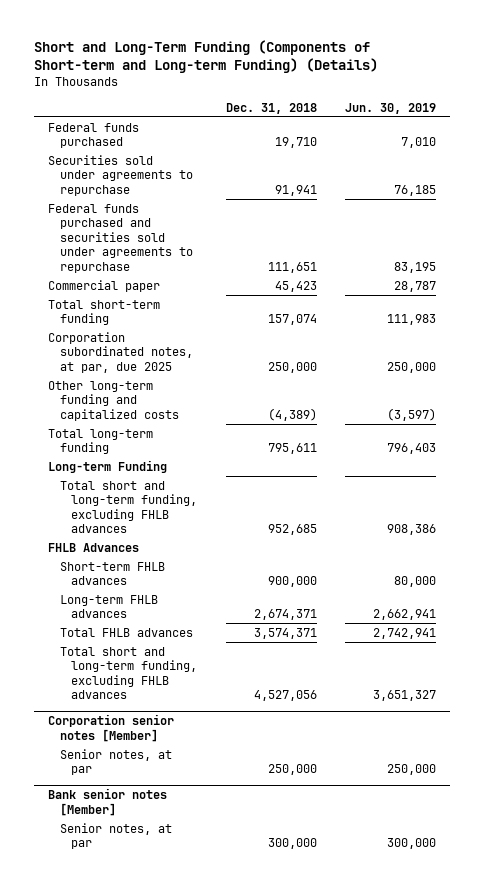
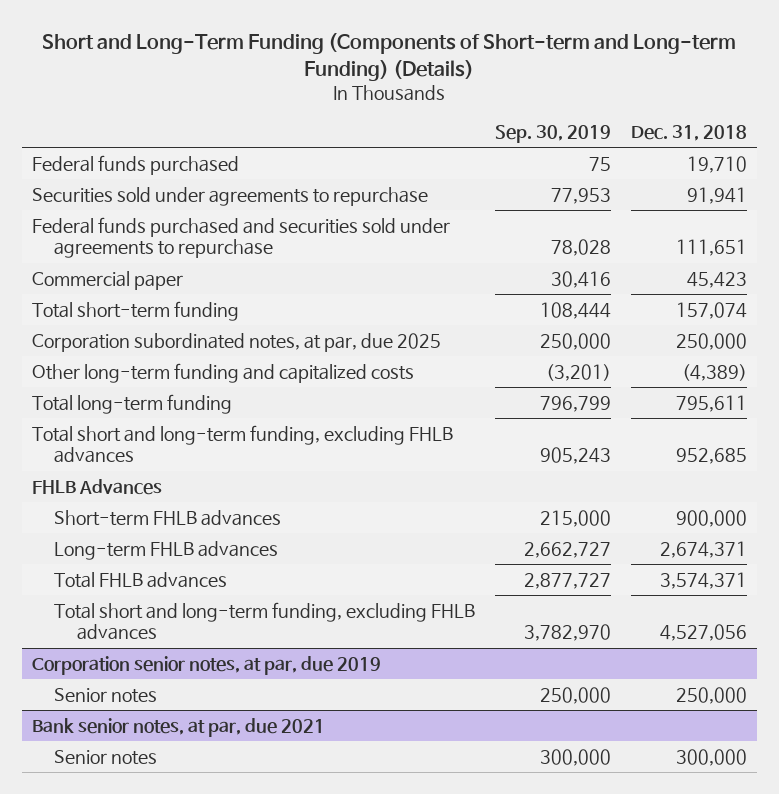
[345,102,437,114] Jun. 30, 2019 -> none
none -> [495,125,612,144] Sep. 30, 2019
[47,459,167,473] Long-term Funding -> none
[47,713,174,742] Corporation senior notes [Member] -> [31,655,381,675] Corporation senior notes, at par, due 2019
[59,748,172,776] Senior notes, at par -> [54,687,158,703] Senior notes
[47,787,167,816] Bank senior notes [Member] -> [31,717,325,737] Bank senior notes, at par, due 2021
[59,822,172,850] Senior notes, at par -> [54,749,158,765] Senior notes

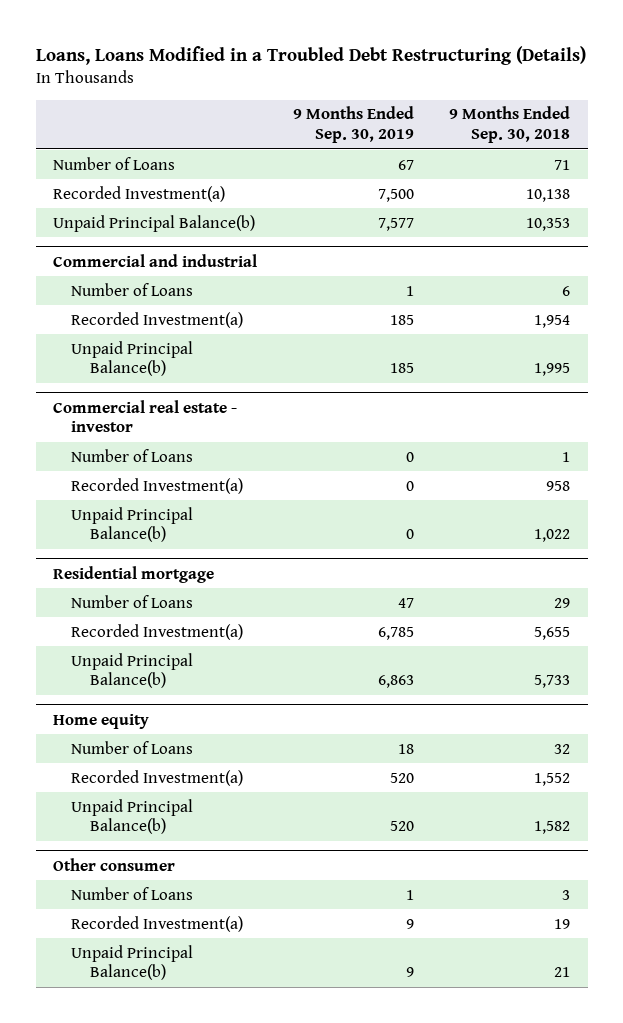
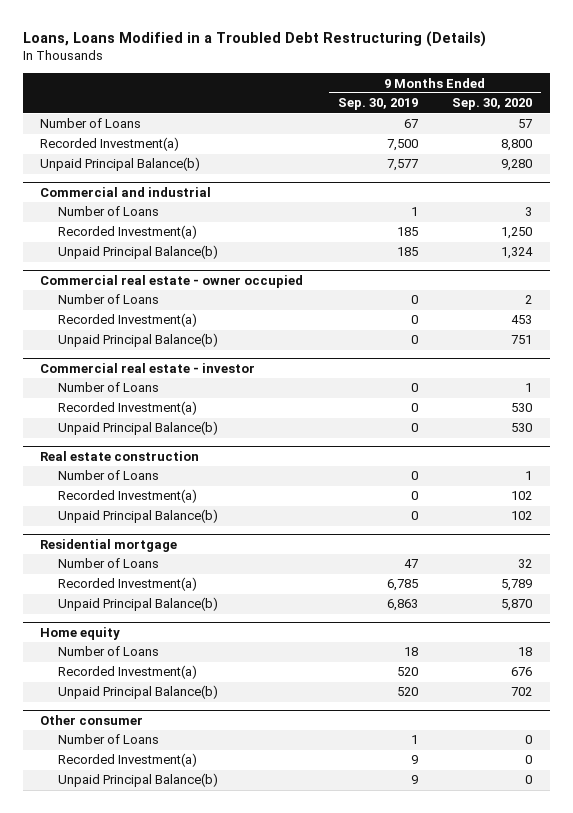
[449,106,571,144] 9 Months Ended Sep. 30, 2018 -> none
none -> [452,98,533,111] Sep. 30, 2020
none -> [40,274,304,288] Commercial real estate - owner occupied
none -> [58,294,160,305] Number of Loans
none -> [58,313,198,328] Recorded Investment(a)
none -> [58,333,219,348] Unpaid Principal Balance(b)
none -> [40,450,200,461] Real estate construction
none -> [58,470,160,481] Number of Loans
none -> [58,489,198,504] Recorded Investment(a)
none -> [58,509,219,524] Unpaid Principal Balance(b)

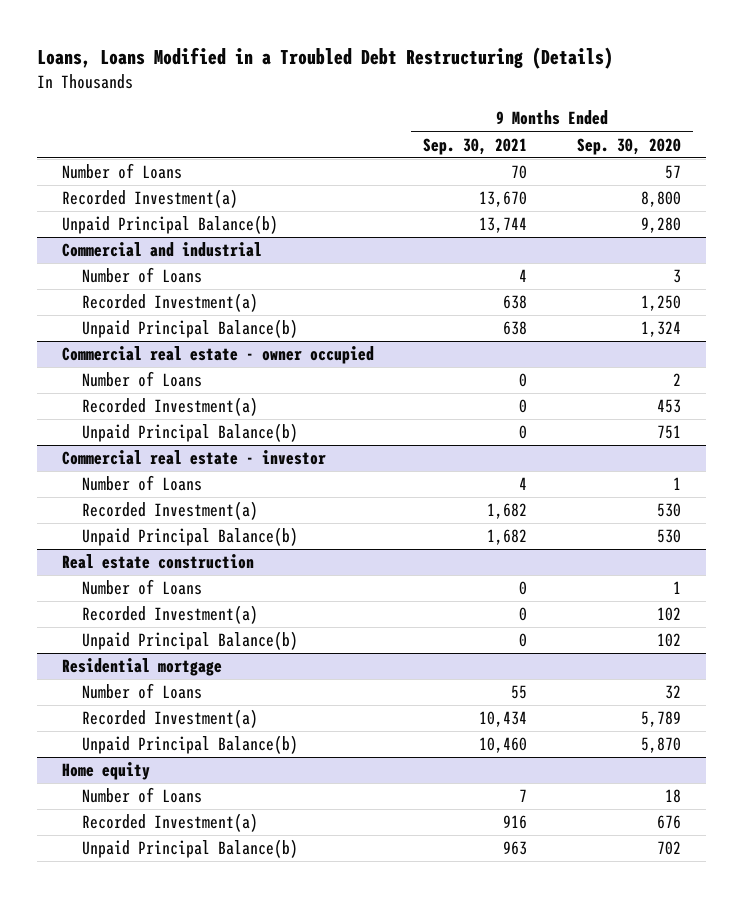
[337,98,418,111] Sep. 30, 2019 -> none
none -> [423,137,528,155] Sep. 30, 2021
[40,714,144,725] Other consumer -> none
[58,734,160,745] Number of Loans -> none
[58,753,198,768] Recorded Investment(a) -> none
[58,773,219,788] Unpaid Principal Balance(b) -> none

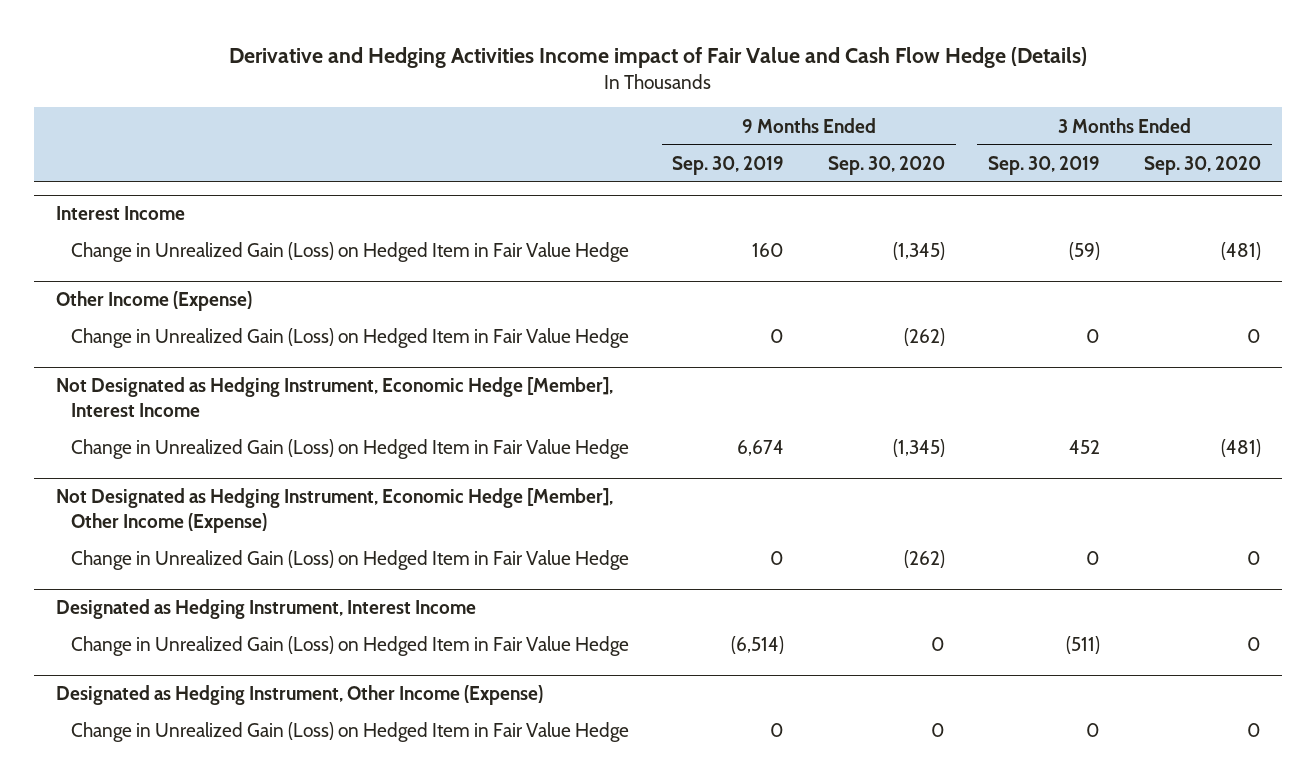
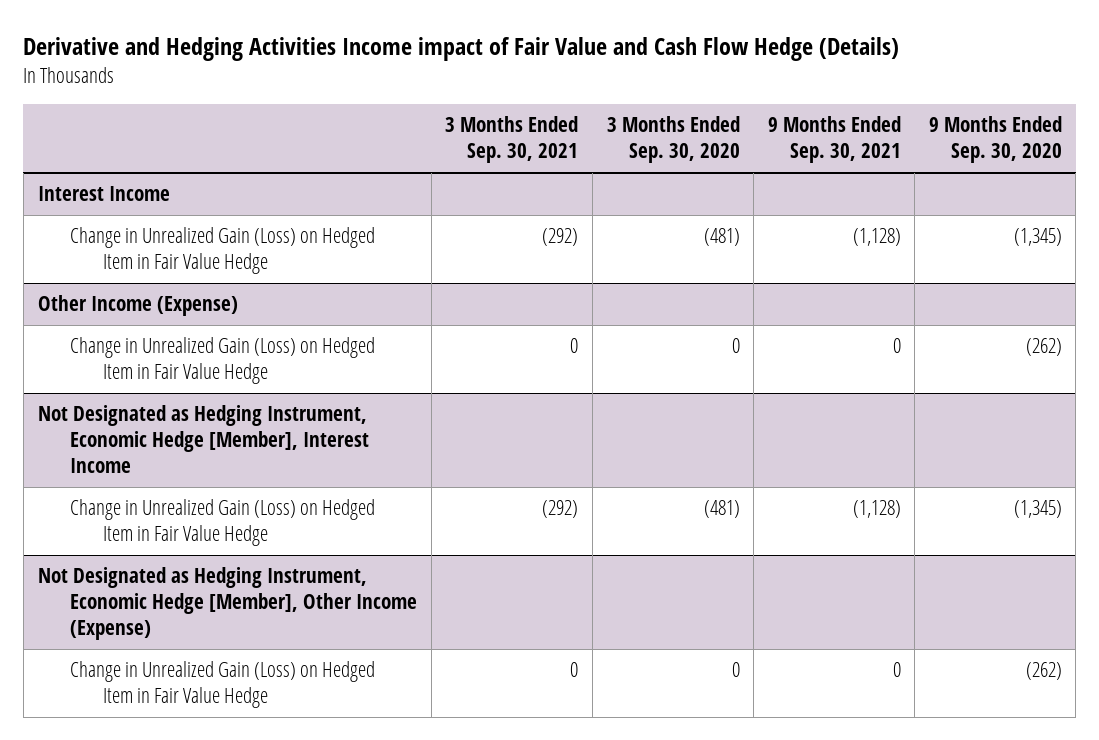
[672,155,785,175] Sep. 30, 2019 -> none
[988,155,1101,175] Sep. 30, 2019 -> none
none -> [445,116,579,164] 3 Months Ended Sep. 30, 2021
none -> [767,116,901,164] 9 Months Ended Sep. 30, 2021
[55,599,476,620] Designated as Hedging Instrument, Interest Income -> none
[70,636,629,657] Change in Unrealized Gain (Loss) on Hedged Item in Fair Value Hedge -> none
[55,685,543,706] Designated as Hedging Instrument, Other Income (Expense) -> none
[70,722,629,743] Change in Unrealized Gain (Loss) on Hedged Item in Fair Value Hedge -> none

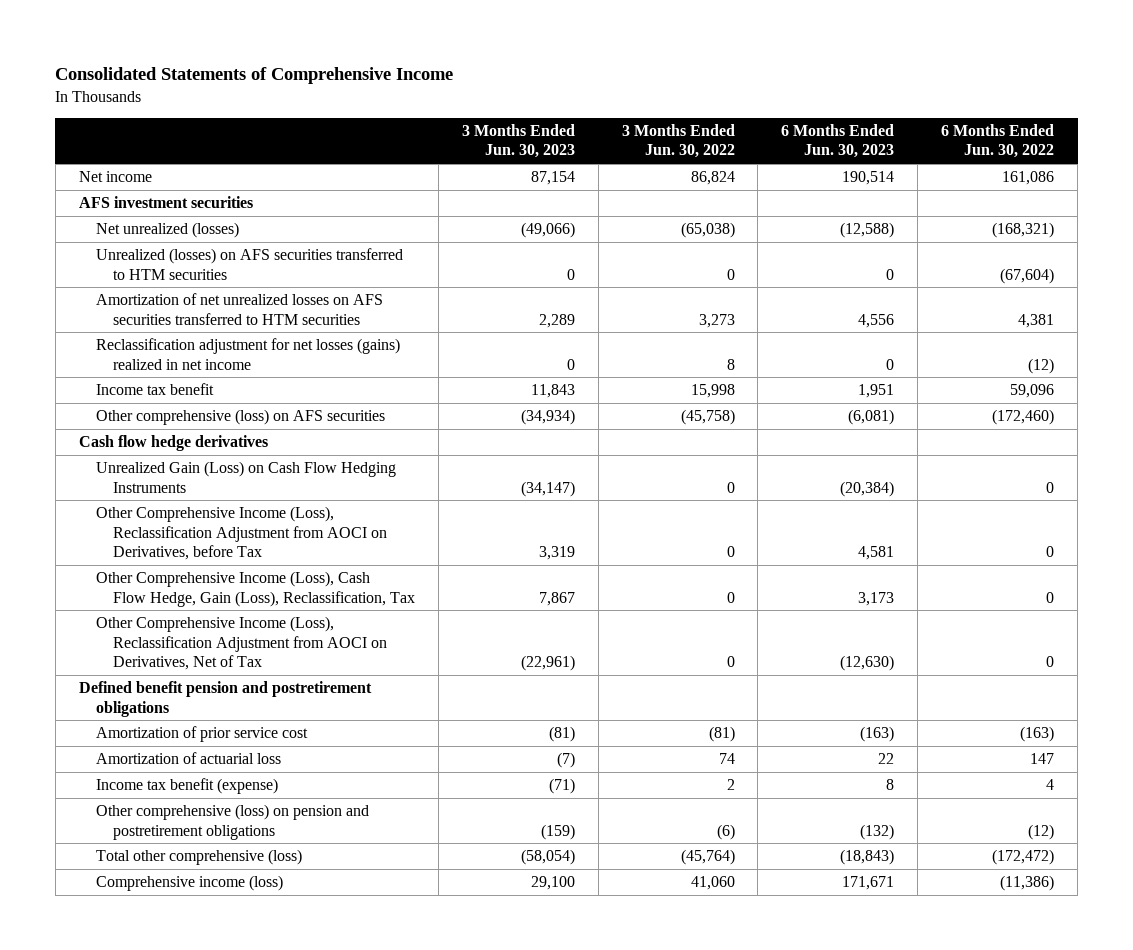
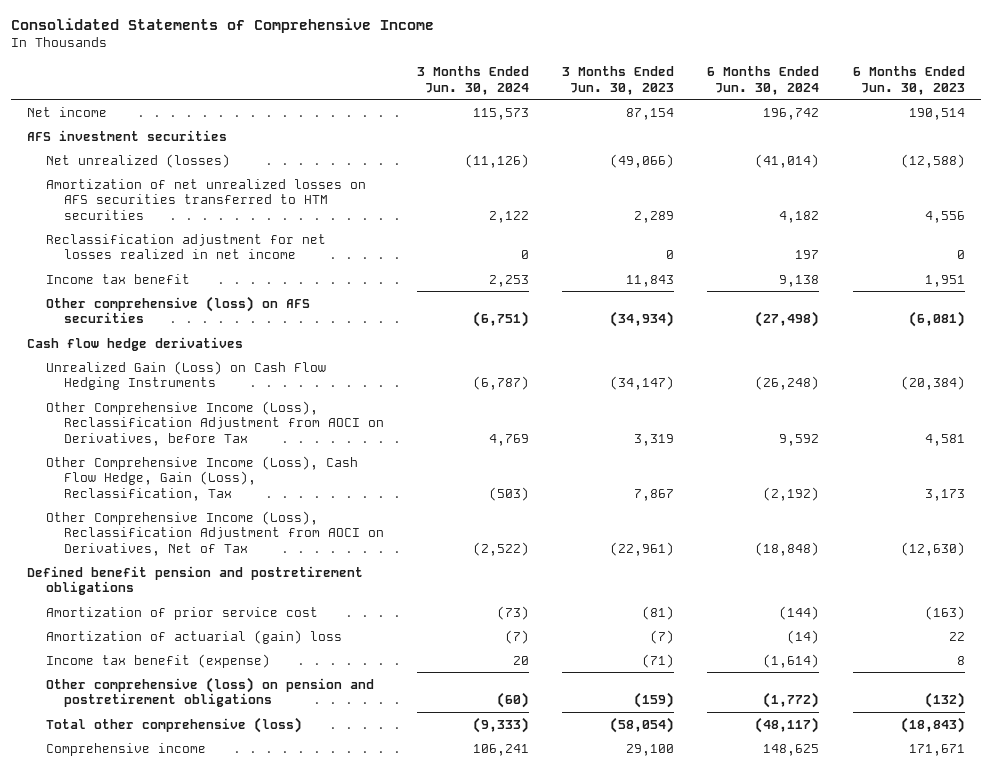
[621,123,735,159] 3 Months Ended Jun. 30, 2022 -> none
[941,123,1055,159] 6 Months Ended Jun. 30, 2022 -> none
none -> [417,66,530,95] 3 Months Ended Jun. 30, 2024
none -> [707,66,820,95] 6 Months Ended Jun. 30, 2024
[95,248,403,280] Unrealized (losses) on AFS securities transferred to HTM securities -> none
[95,338,400,370] Reclassification adjustment for net losses (gains) realized in net income -> [45,233,326,260] Reclassification adjustment for net losses realized in net income
[95,752,281,765] Amortization of actuarial loss -> [45,629,342,644] Amortization of actuarial (gain) loss
[95,875,283,892] Comprehensive income (loss) -> [45,742,206,756] Comprehensive income

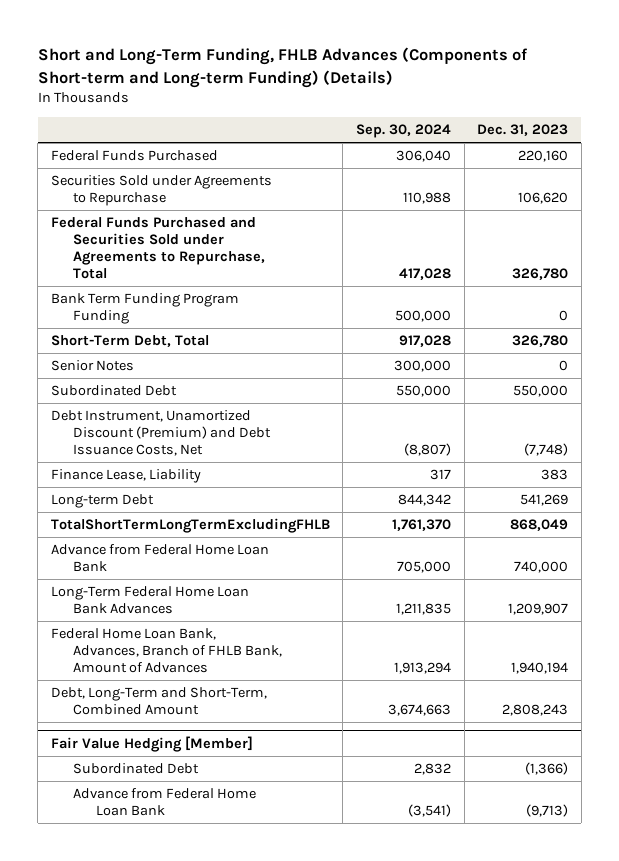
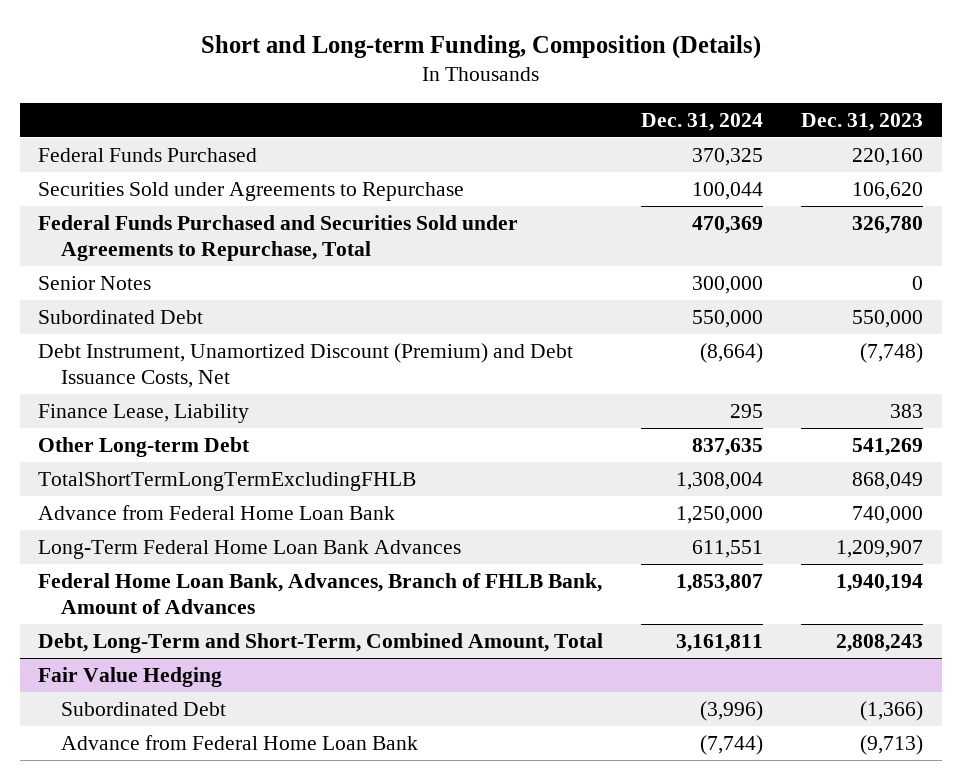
[37,47,528,88] Short and Long-Term Funding, FHLB Advances (Components of Short-term and Long-term Funding) (Details) -> [200,34,761,59] Short and Long-term Funding, Composition (Details)
[356,124,452,139] Sep. 30, 2024 -> none
none -> [641,112,764,131] Dec. 31, 2024
[50,293,239,325] Bank Term Funding Program Funding -> none
[50,335,209,348] Short-Term Debt, Total -> none
[50,494,154,509] Long-term Debt -> [38,436,251,457] Other Long-term Debt
[50,687,267,716] Debt, Long-Term and Short-Term, Combined Amount -> [38,632,604,653] Debt, Long-Term and Short-Term, Combined Amount, Total
[50,735,253,752] Fair Value Hedging [Member] -> [38,666,223,687] Fair Value Hedging

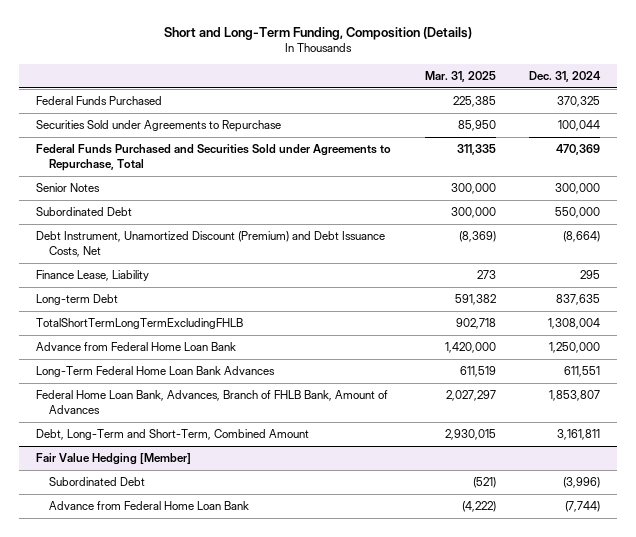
[200,34,761,59] Short and Long-term Funding, Composition (Details) -> [164,26,473,40] Short and Long-Term Funding, Composition (Details)
[800,112,923,131] Dec. 31, 2023 -> none
none -> [424,70,496,82] Mar. 31, 2025
[38,436,251,457] Other Long-term Debt -> [35,294,118,306] Long-term Debt
[38,632,604,653] Debt, Long-Term and Short-Term, Combined Amount, Total -> [35,429,309,441] Debt, Long-Term and Short-Term, Combined Amount
[38,666,223,687] Fair Value Hedging -> [35,453,191,466] Fair Value Hedging [Member]

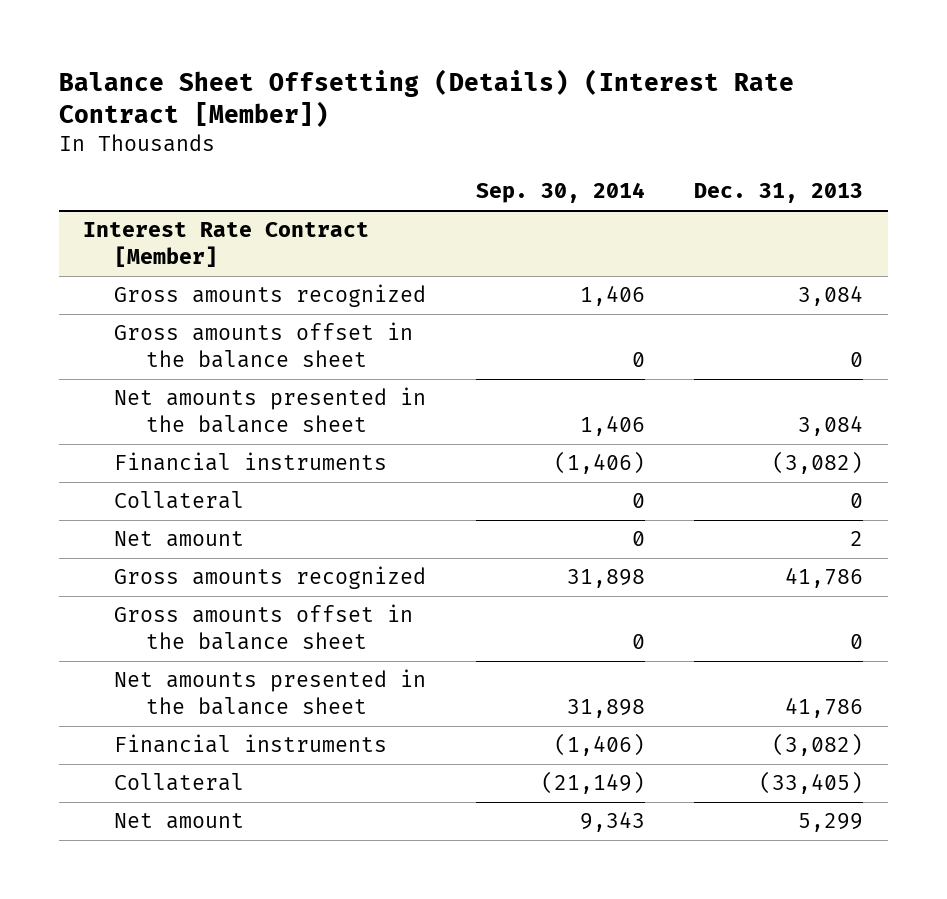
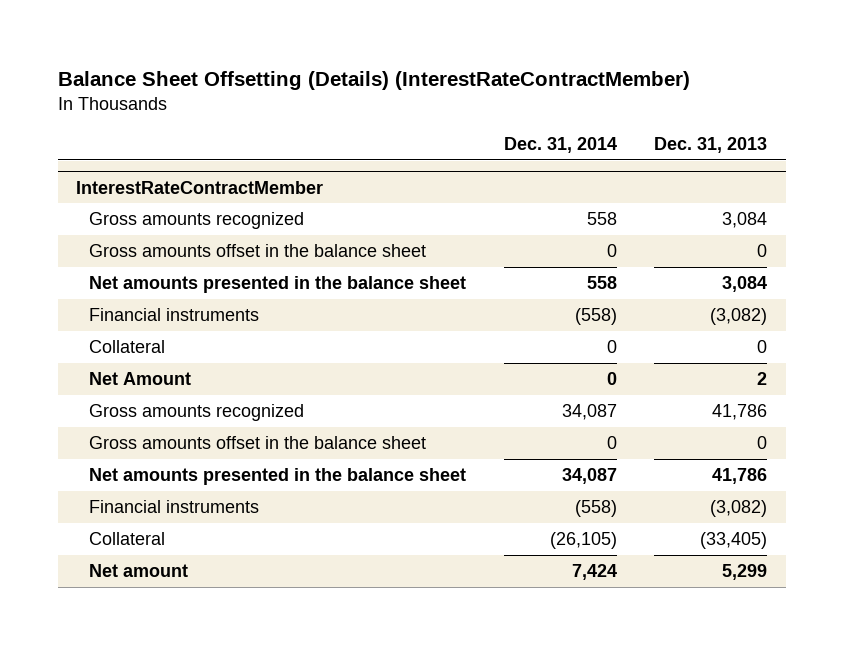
[58,68,794,128] Balance Sheet Offsetting (Details) (Interest Rate Contract [Member]) -> [57,70,690,90] Balance Sheet Offsetting (Details) (InterestRateContractMember)
[475,182,645,204] Sep. 30, 2014 -> none
none -> [503,137,617,154] Dec. 31, 2014
[83,222,370,268] Interest Rate Contract [Member] -> none
none -> [76,180,324,194] InterestRateContractMember
[114,531,245,548] Net amount -> [89,372,192,386] Net Amount

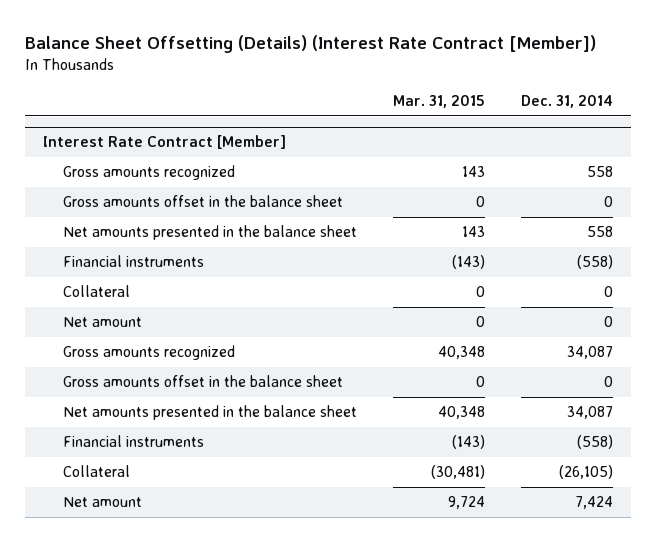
[57,70,690,90] Balance Sheet Offsetting (Details) (InterestRateContractMember) -> [24,35,596,54] Balance Sheet Offsetting (Details) (Interest Rate Contract [Member])
[653,137,767,154] Dec. 31, 2013 -> none
none -> [392,95,485,109] Mar. 31, 2015
[76,180,324,194] InterestRateContractMember -> none
none -> [42,135,286,150] Interest Rate Contract [Member]
[89,372,192,386] Net Amount -> [62,317,142,328] Net amount

